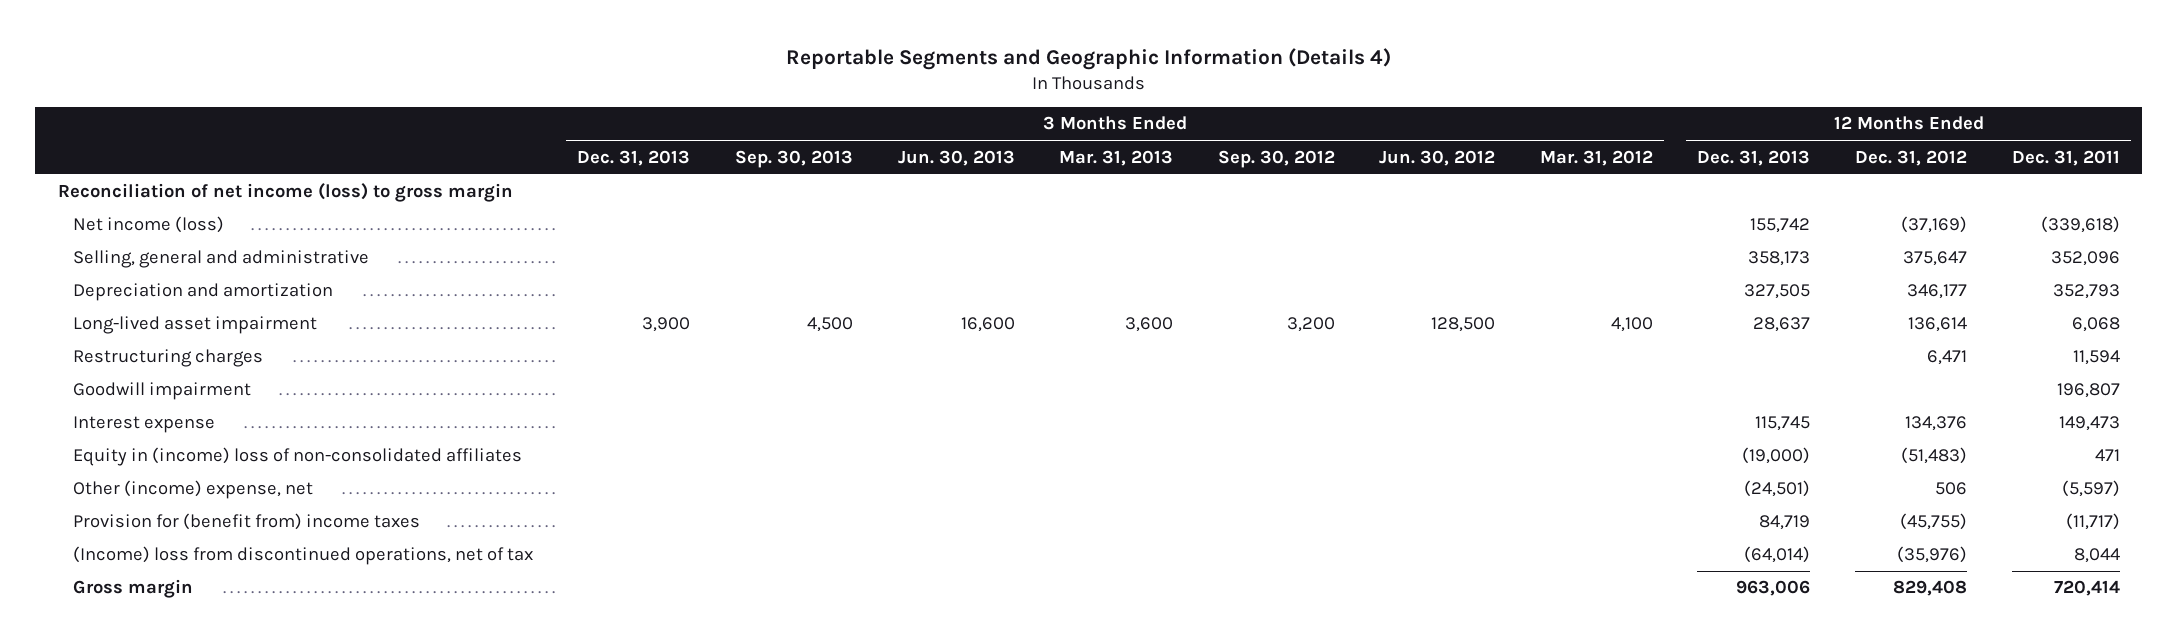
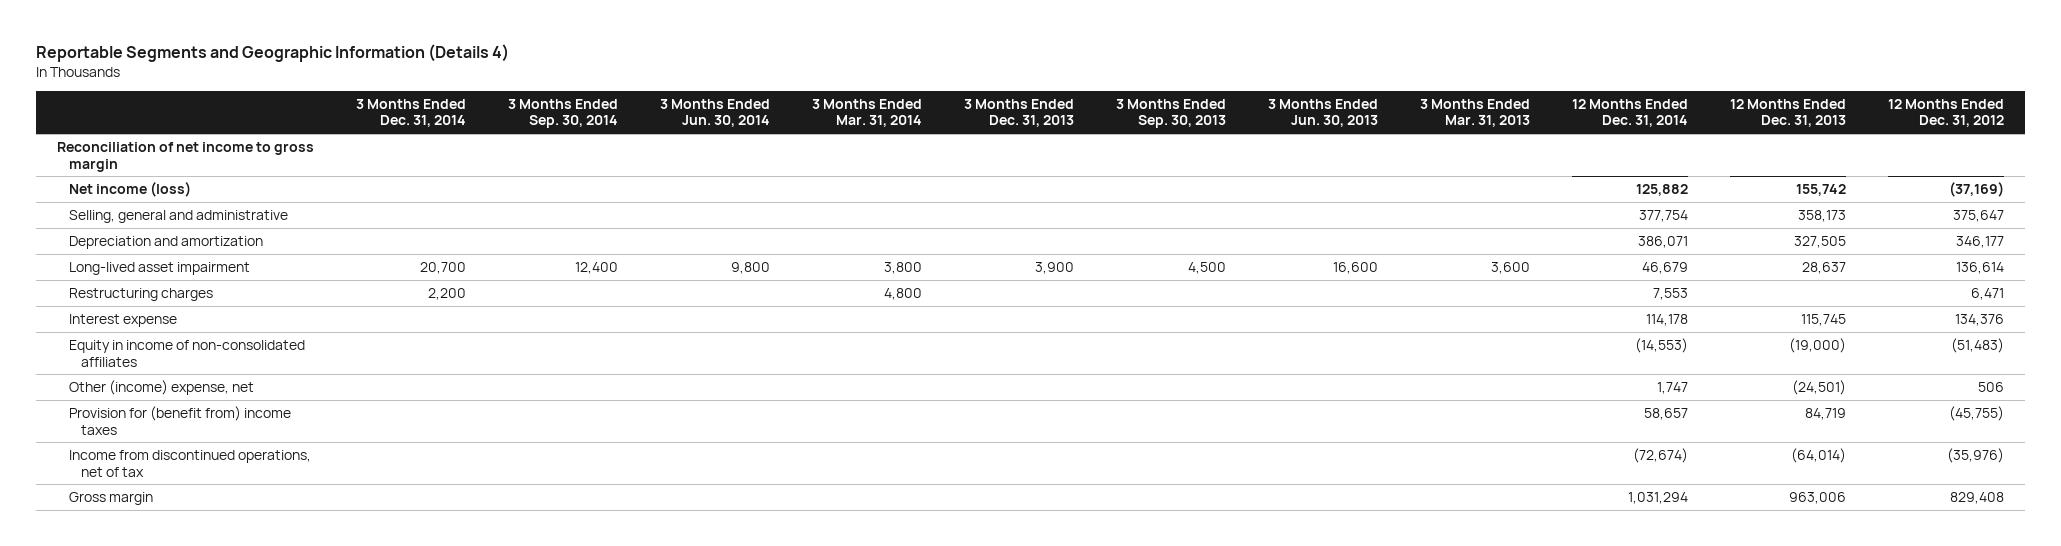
[1217,149,1335,168] Sep. 30, 2012 -> none
[1379,149,1496,166] Jun. 30, 2012 -> none
[1539,149,1653,166] Mar. 31, 2012 -> none
[2011,149,2120,166] Dec. 31, 2011 -> none
none -> [355,98,466,128] 3 Months Ended Dec. 31, 2014
none -> [507,98,618,129] 3 Months Ended Sep. 30, 2014
none -> [659,98,770,128] 3 Months Ended Jun. 30, 2014
none -> [811,98,922,128] 3 Months Ended Mar. 31, 2014
none -> [1571,98,1688,128] 12 Months Ended Dec. 31, 2014
[57,183,513,203] Reconciliation of net income (loss) to gross margin -> [56,141,314,172] Reconciliation of net income to gross margin
[72,382,251,401] Goodwill impairment -> none
[72,447,522,467] Equity in (income) loss of non-consolidated affiliates -> [68,339,305,367] Equity in income of non-consolidated affiliates
[72,546,533,566] (Income) loss from discontinued operations, net of tax -> [68,449,311,477] Income from discontinued operations, net of tax

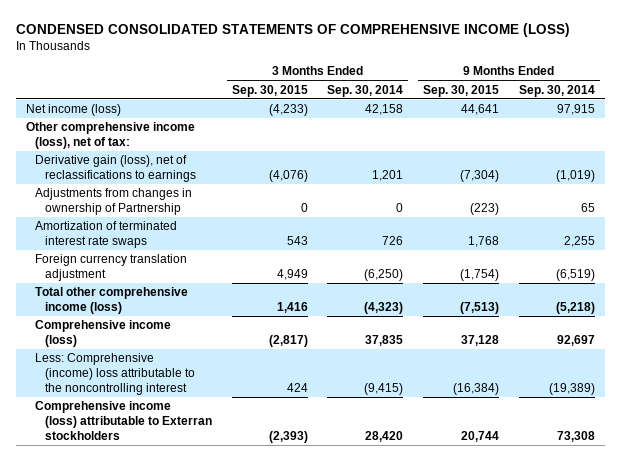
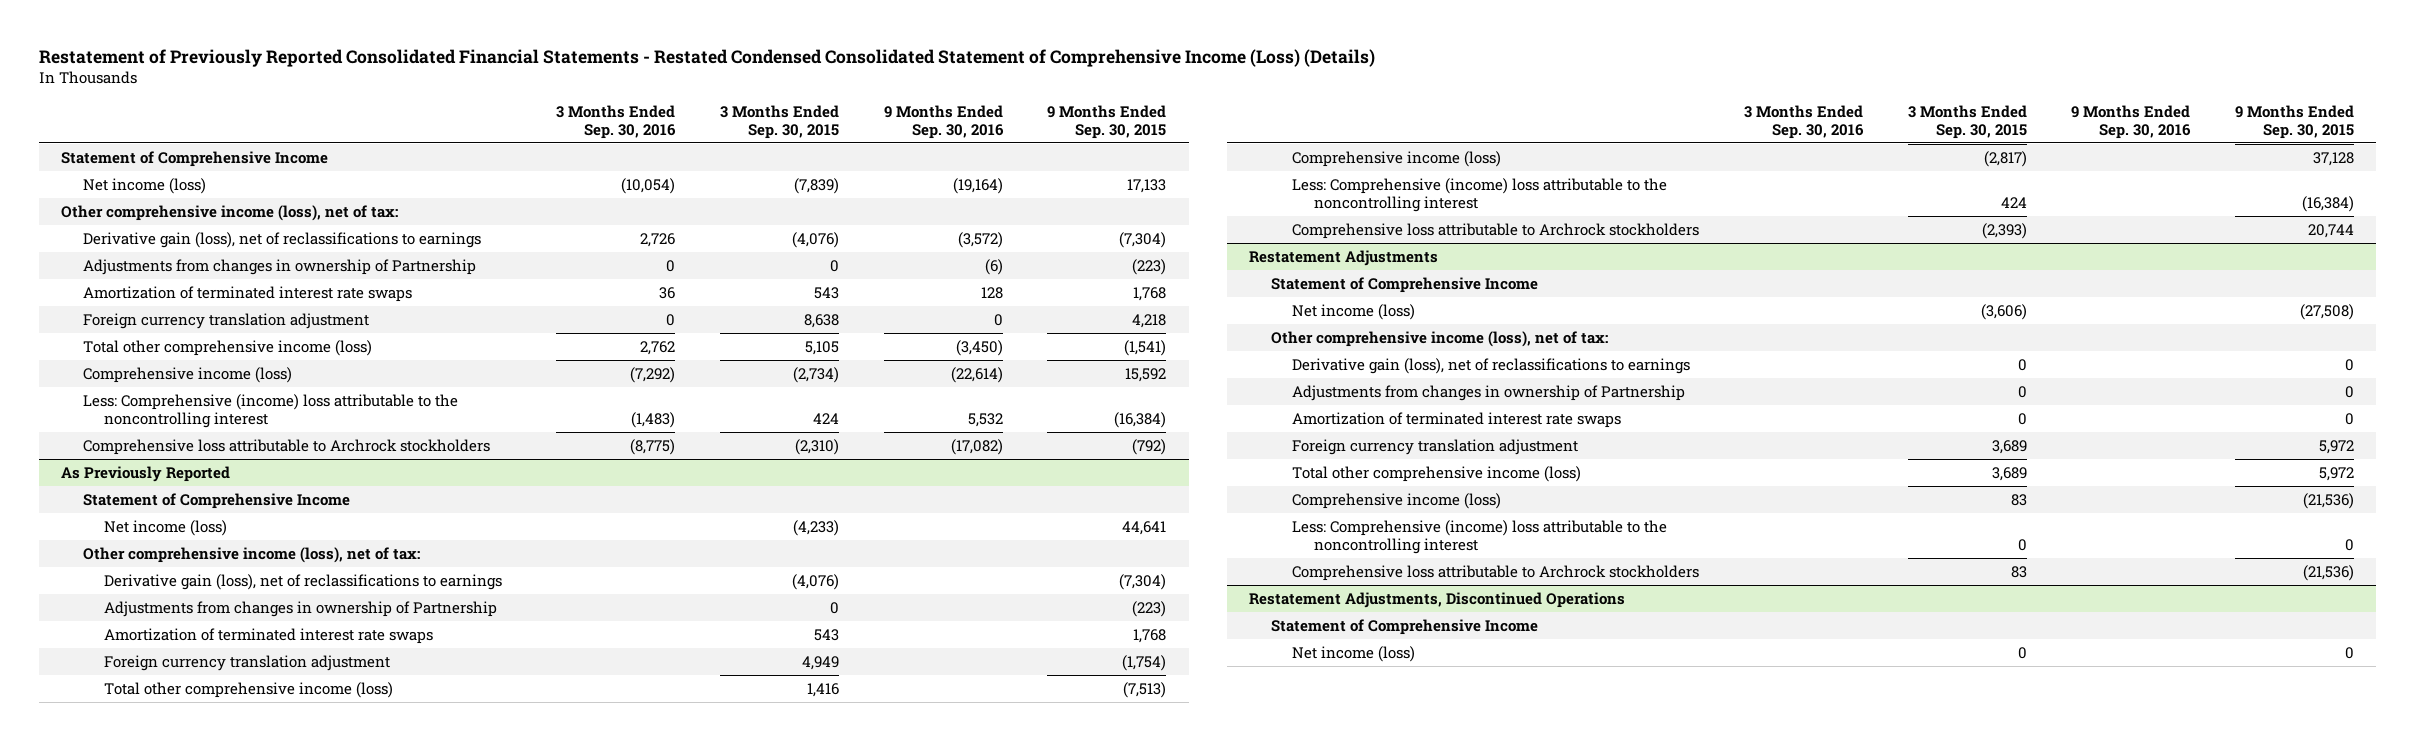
[15,23,570,38] CONDENSED CONSOLIDATED STATEMENTS OF COMPREHENSIVE INCOME (LOSS) -> [39,48,1376,67] Restatement of Previously Reported Consolidated Financial Statements - Restated Condensed Consolidated Statement of Comprehensive Income (Loss) (Details)
[327,84,404,97] Sep. 30, 2014 -> none
[519,84,596,97] Sep. 30, 2014 -> none
none -> [556,105,677,140] 3 Months Ended Sep. 30, 2016
none -> [883,105,1004,140] 9 Months Ended Sep. 30, 2016
none -> [61,150,329,167] Statement of Comprehensive Income
none -> [82,177,206,194] Net income (loss)
none -> [61,204,399,221] Other comprehensive income (loss), net of tax:
none -> [82,231,481,248] Derivative gain (loss), net of reclassifications to earnings
none -> [82,258,476,275] Adjustments from changes in ownership of Partnership
none -> [82,285,412,302] Amortization of terminated interest rate swaps
none -> [82,312,369,329] Foreign currency translation adjustment
none -> [82,339,372,356] Total other comprehensive income (loss)
none -> [82,366,292,383] Comprehensive income (loss)
none -> [82,393,458,428] Less: Comprehensive (income) loss attributable to the noncontrolling interest
none -> [82,438,490,455] Comprehensive loss attributable to Archrock stockholders
none -> [61,465,231,482] As Previously Reported
none -> [82,492,350,509] Statement of Comprehensive Income
[35,401,212,440] Comprehensive income (loss) attributable to Exterran stockholders -> [1292,222,1700,239] Comprehensive loss attributable to Archrock stockholders
none -> [1249,249,1439,266] Restatement Adjustments
none -> [1270,276,1538,293] Statement of Comprehensive Income
none -> [1292,303,1416,320] Net income (loss)
none -> [1270,330,1608,347] Other comprehensive income (loss), net of tax:
none -> [1292,357,1691,374] Derivative gain (loss), net of reclassifications to earnings
none -> [1292,384,1686,401] Adjustments from changes in ownership of Partnership
none -> [1292,411,1622,428] Amortization of terminated interest rate swaps
none -> [1292,438,1579,455] Foreign currency translation adjustment
none -> [1292,465,1582,482] Total other comprehensive income (loss)
none -> [1292,492,1502,509] Comprehensive income (loss)
none -> [1292,519,1668,554] Less: Comprehensive (income) loss attributable to the noncontrolling interest
none -> [1292,564,1700,581] Comprehensive loss attributable to Archrock stockholders
none -> [1249,591,1626,608] Restatement Adjustments, Discontinued Operations
none -> [1270,618,1538,635] Statement of Comprehensive Income
none -> [1292,645,1416,662] Net income (loss)

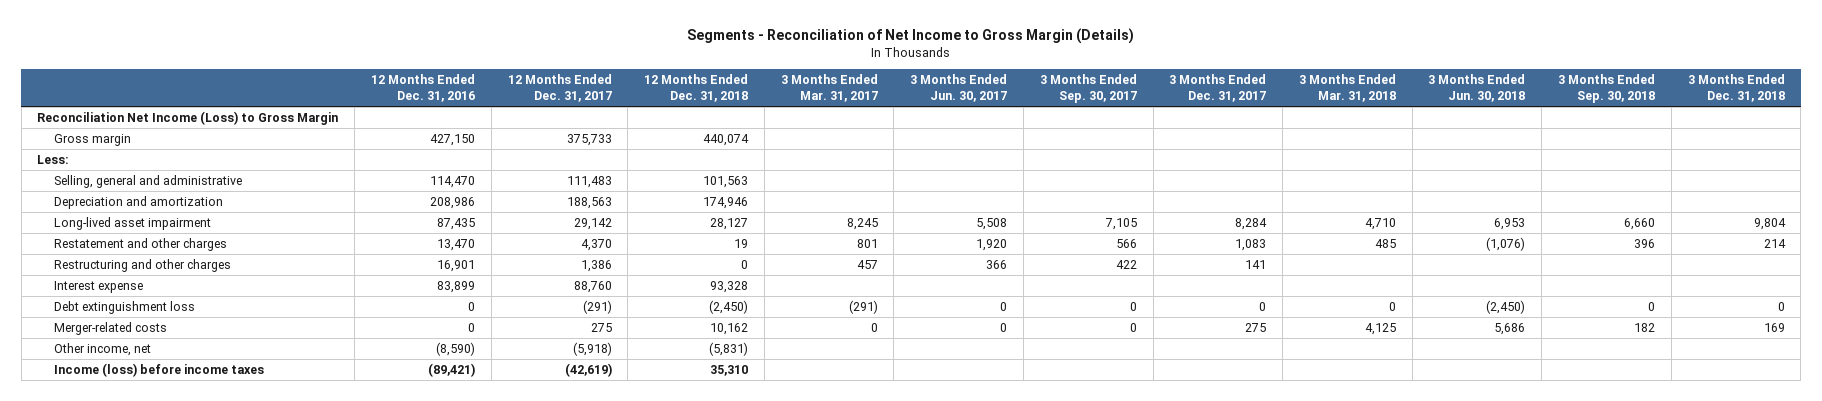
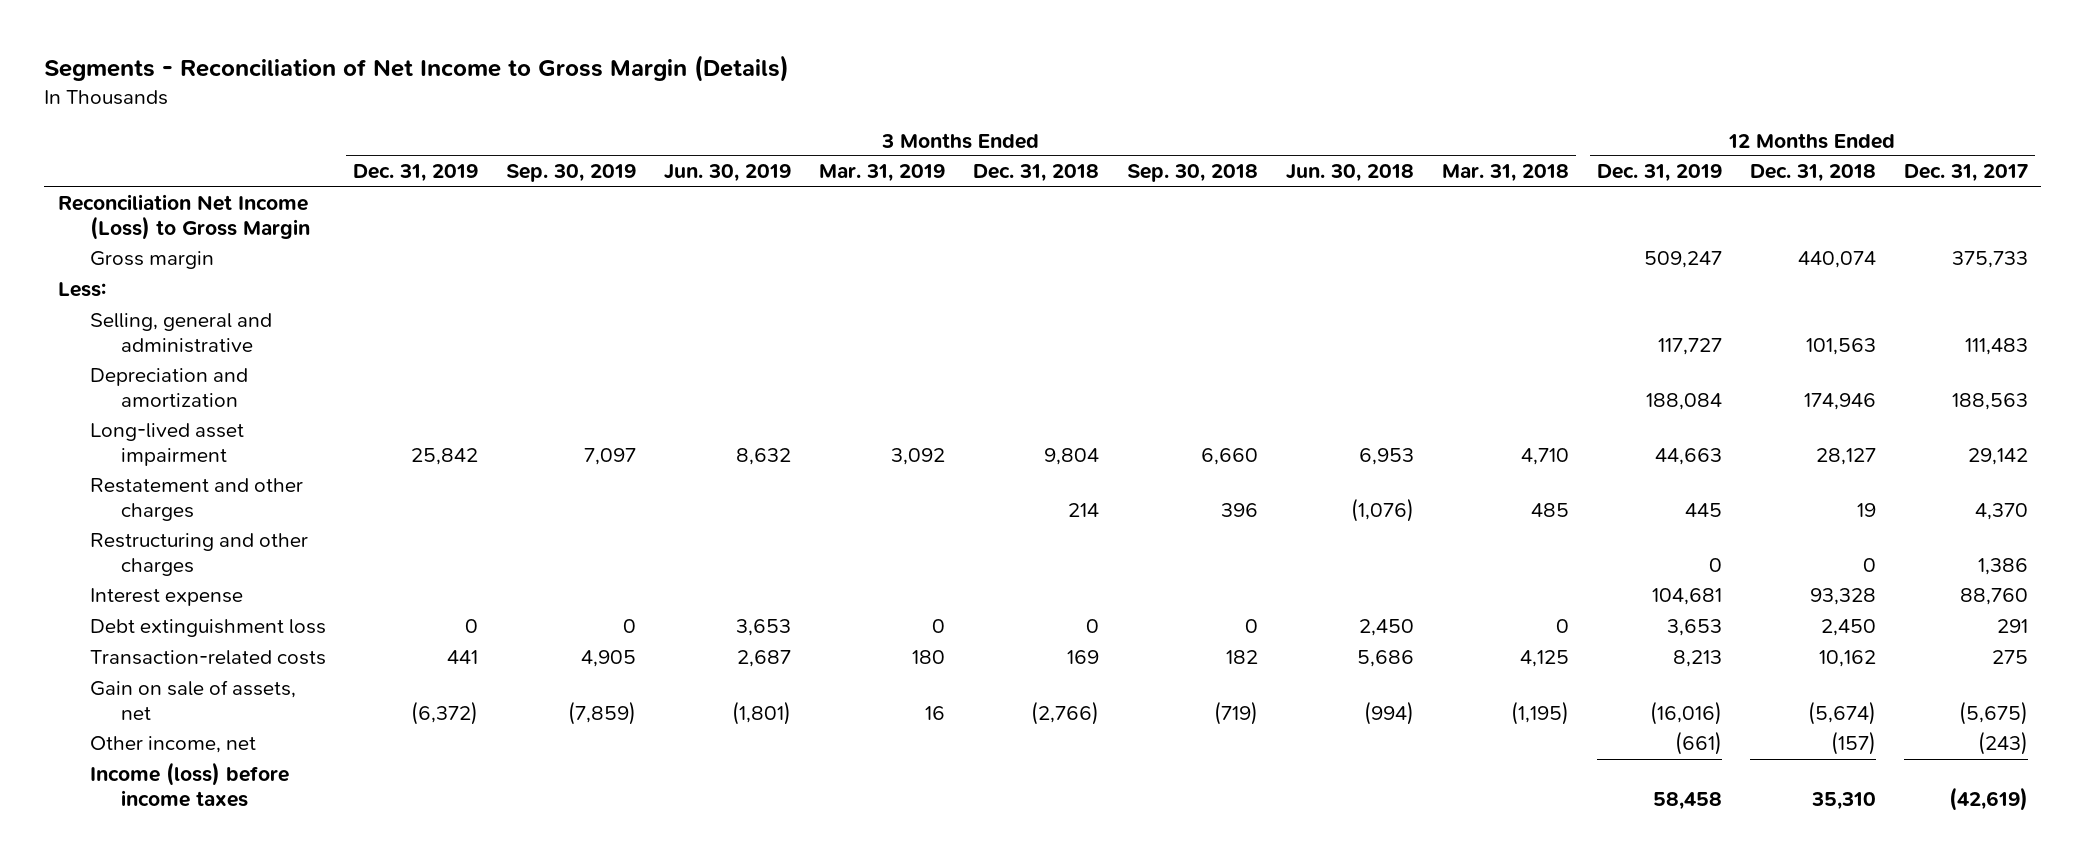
[371,74,476,103] 12 Months Ended Dec. 31, 2016 -> none
[780,74,878,103] 3 Months Ended Mar. 31, 2017 -> none
[910,74,1008,103] 3 Months Ended Jun. 30, 2017 -> none
[1039,74,1137,104] 3 Months Ended Sep. 30, 2017 -> none
[1169,74,1267,103] 3 Months Ended Dec. 31, 2017 -> none
none -> [353,164,479,183] Dec. 31, 2019
none -> [506,164,637,183] Sep. 30, 2019
none -> [664,164,792,183] Jun. 30, 2019
none -> [819,164,946,183] Mar. 31, 2019
none -> [1596,164,1722,183] Dec. 31, 2019
[582,300,612,315] (291) -> [1996,619,2028,634] 291
[709,300,749,315] (2,450) -> [1820,619,1876,637] 2,450
[1486,300,1526,315] (2,450) -> [1358,619,1414,637] 2,450
[53,322,167,336] Merger-related costs -> [89,650,326,666] Transaction-related costs
none -> [89,680,296,720] Gain on sale of assets, net
[572,342,612,357] (5,918) -> [1977,731,2028,756] (243)
[709,342,749,357] (5,831) -> [1830,731,1876,756] (157)

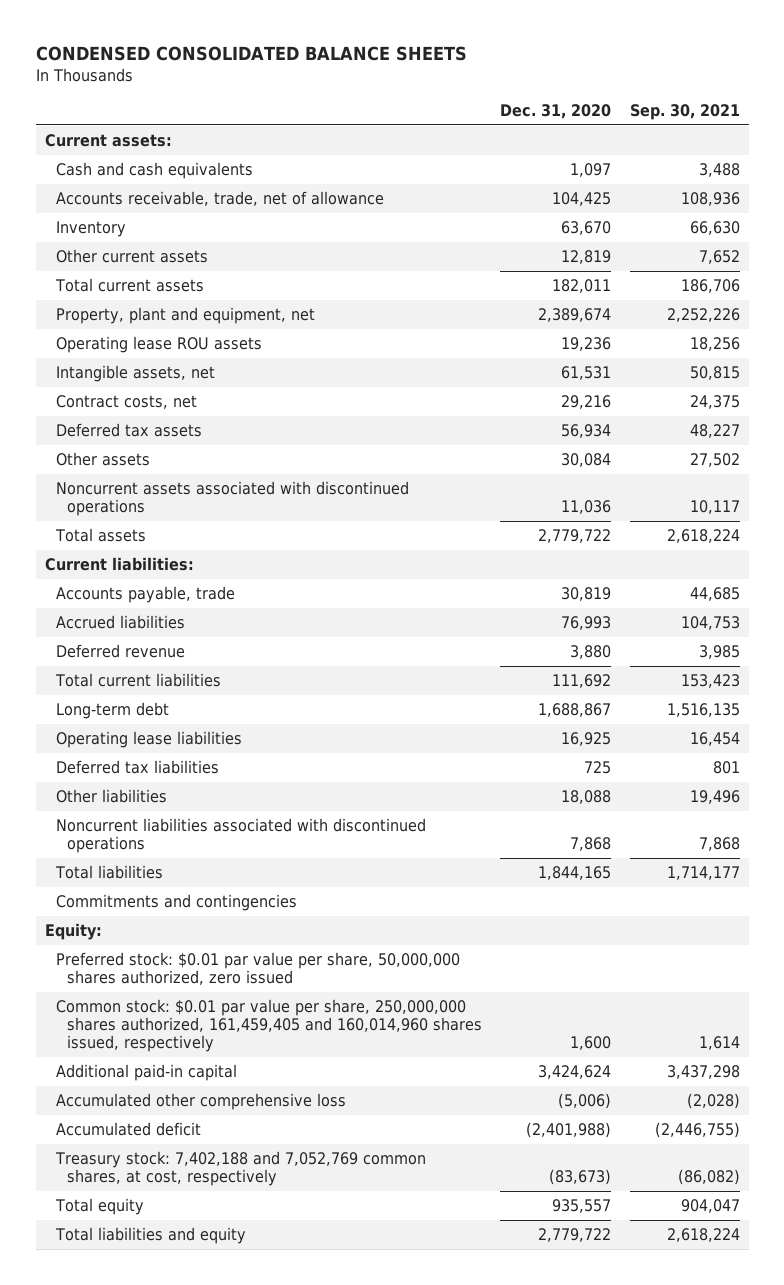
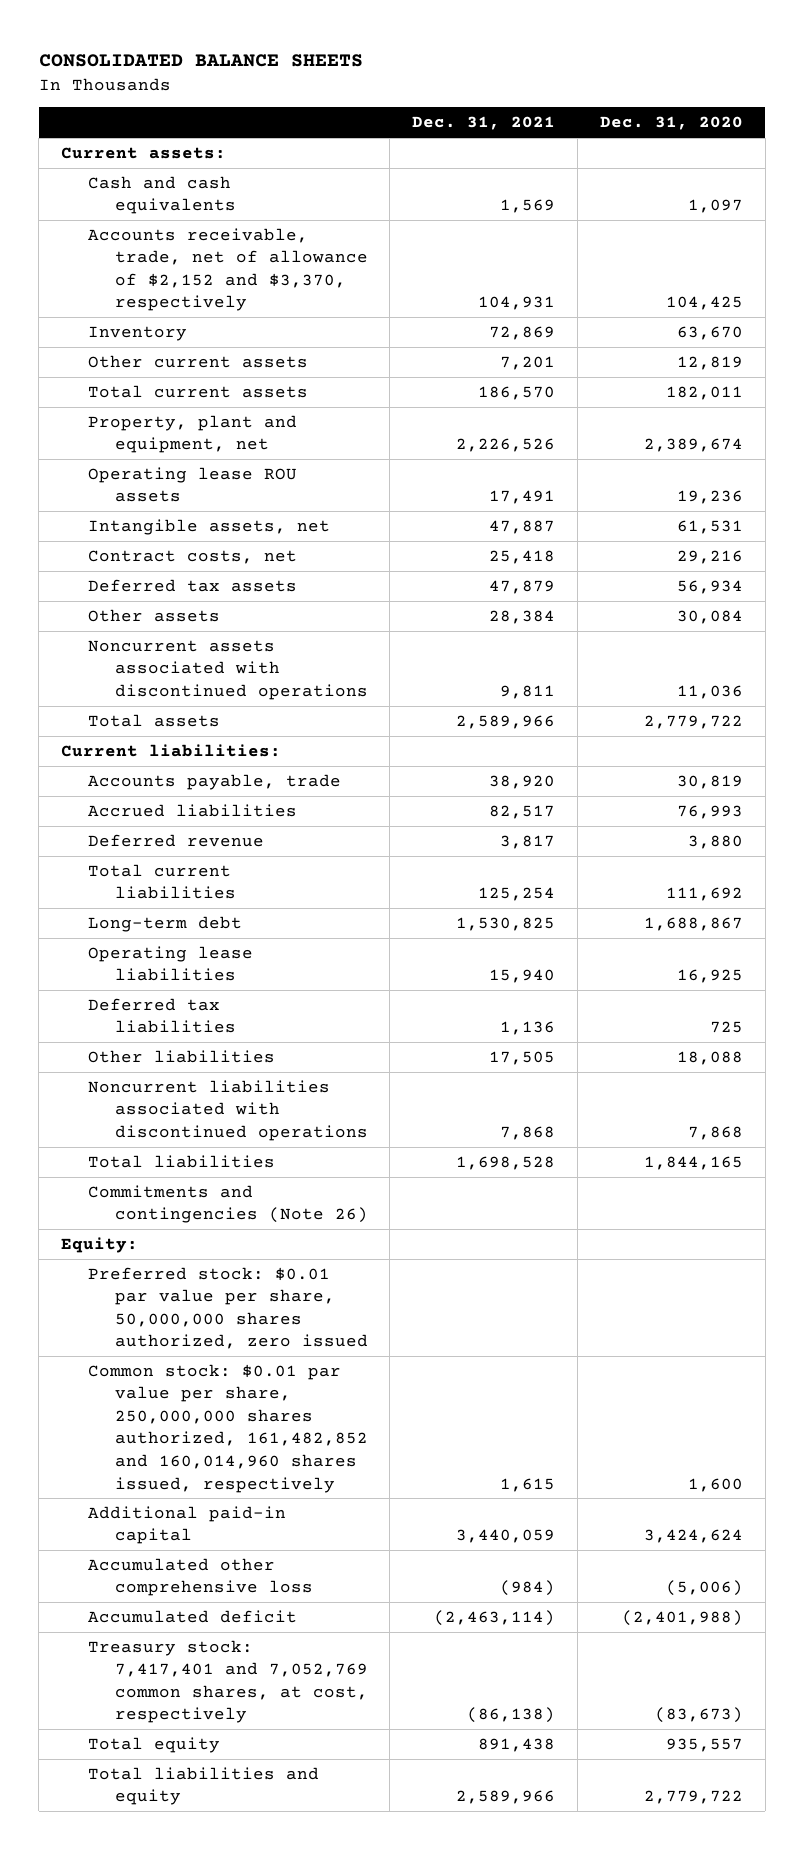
[35,45,467,61] CONDENSED CONSOLIDATED BALANCE SHEETS -> [38,54,363,68] CONSOLIDATED BALANCE SHEETS
[629,104,740,121] Sep. 30, 2021 -> none
none -> [412,116,556,131] Dec. 31, 2021
[55,191,384,207] Accounts receivable, trade, net of allowance -> [87,227,368,312] Accounts receivable, trade, net of allowance of $2,152 and $3,370, respectively
[55,894,297,912] Commitments and contingencies -> [87,1184,368,1224] Commitments and contingencies (Note 26)
[55,999,483,1053] Common stock: $0.01 par value per share, 250,000,000 shares authorized, 161,459,405 and 160,014,960 shares issued, respectively -> [87,1363,368,1493] Common stock: $0.01 par value per share, 250,000,000 shares authorized, 161,482,852 and 160,014,960 shares issued, respectively
[54,1151,426,1187] Treasury stock: 7,402,188 and 7,052,769 common shares, at cost, respectively -> [87,1639,368,1724] Treasury stock: 7,417,401 and 7,052,769 common shares, at cost, respectively

